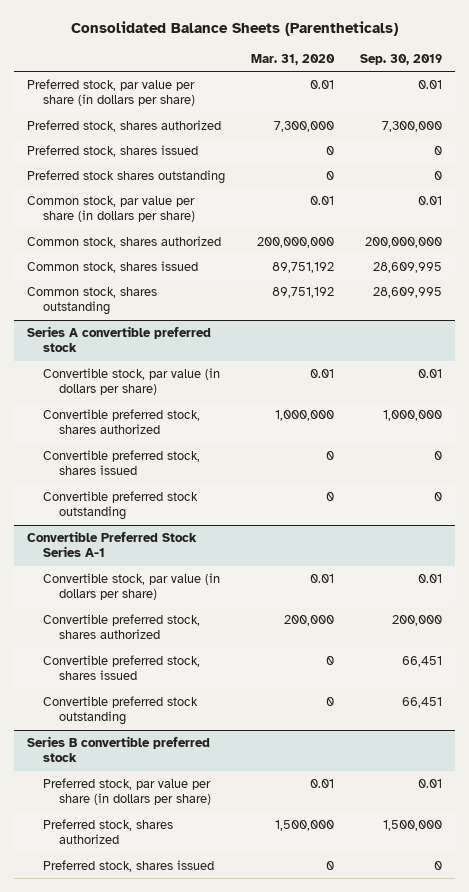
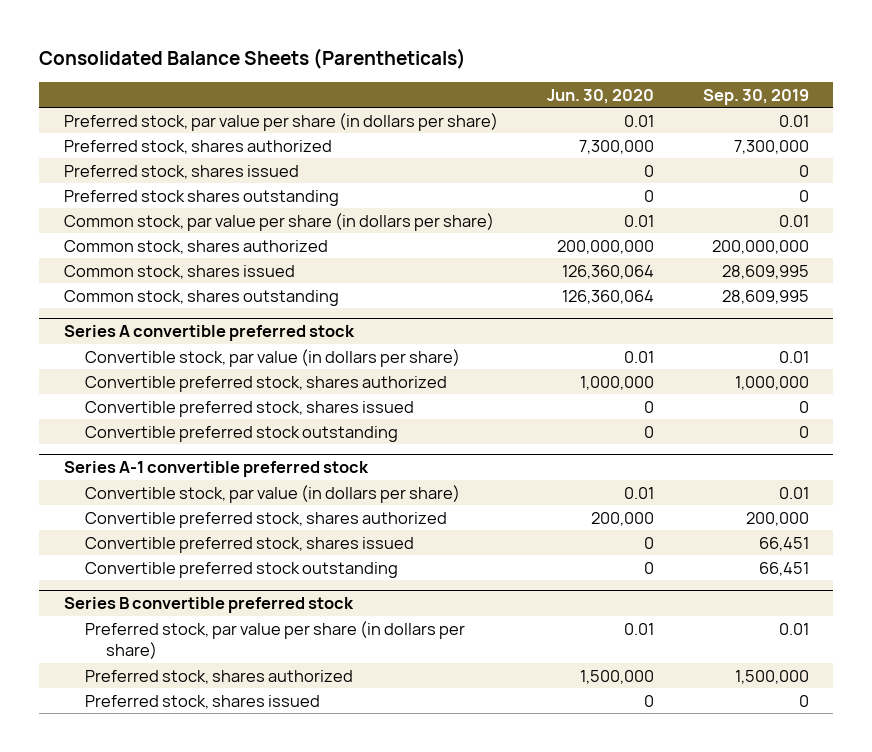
[251,53,336,65] Mar. 31, 2020 -> none
none -> [546,88,654,104] Jun. 30, 2020
[26,530,197,558] Convertible Preferred Stock Series A-1 -> [63,461,369,478] Series A-1 convertible preferred stock

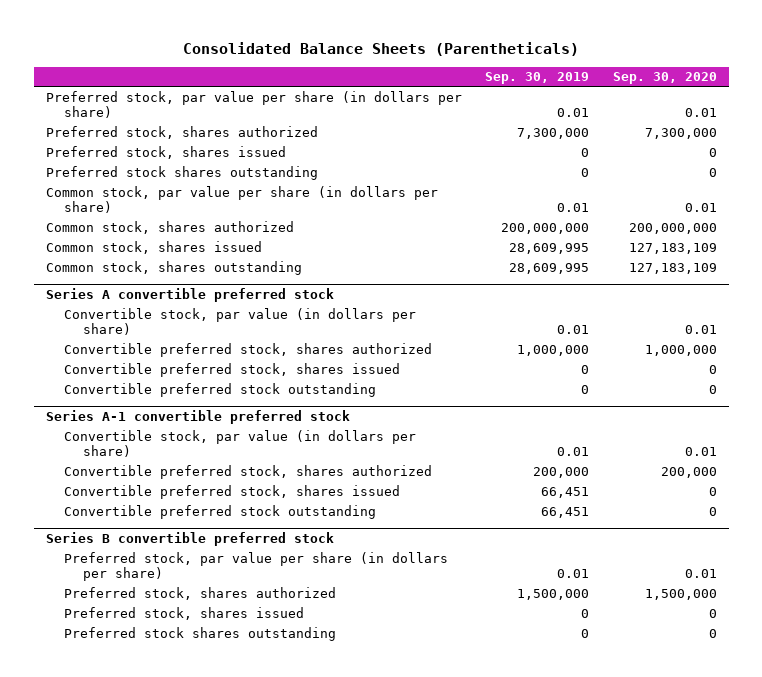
[546,88,654,104] Jun. 30, 2020 -> none
none -> [612,72,717,85] Sep. 30, 2020
none -> [64,626,337,641] Preferred stock shares outstanding

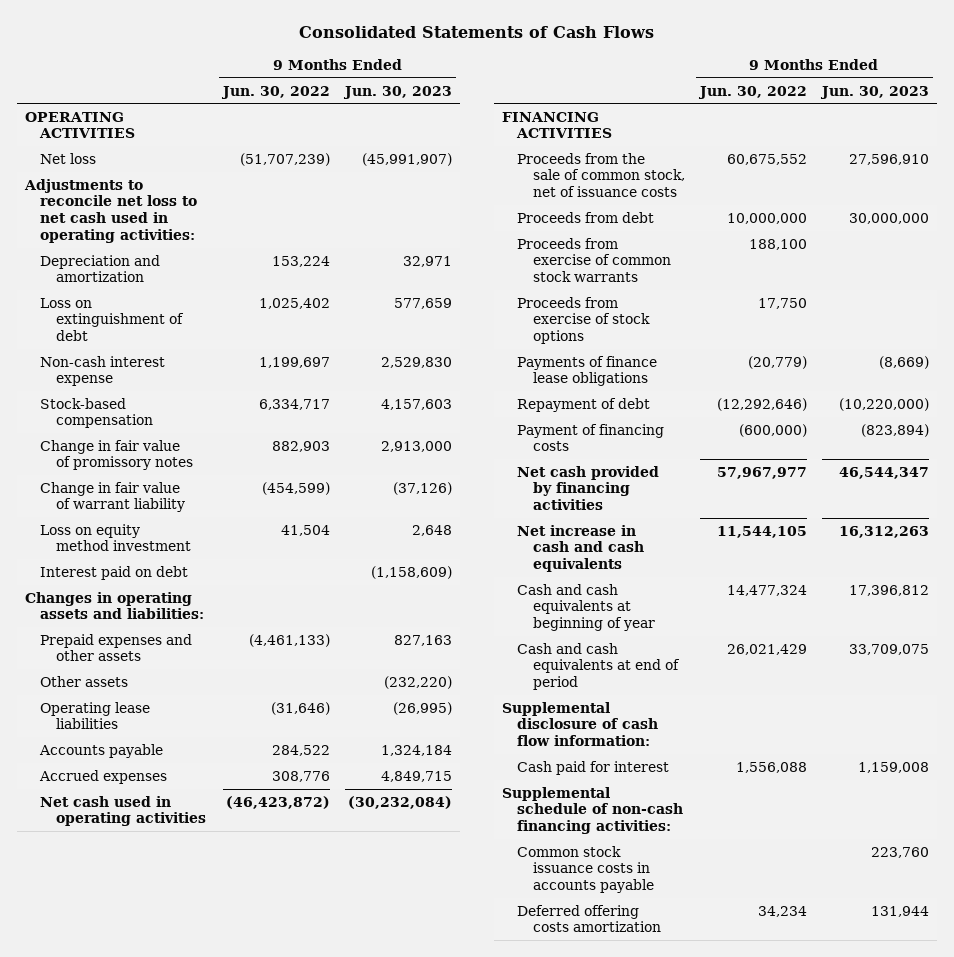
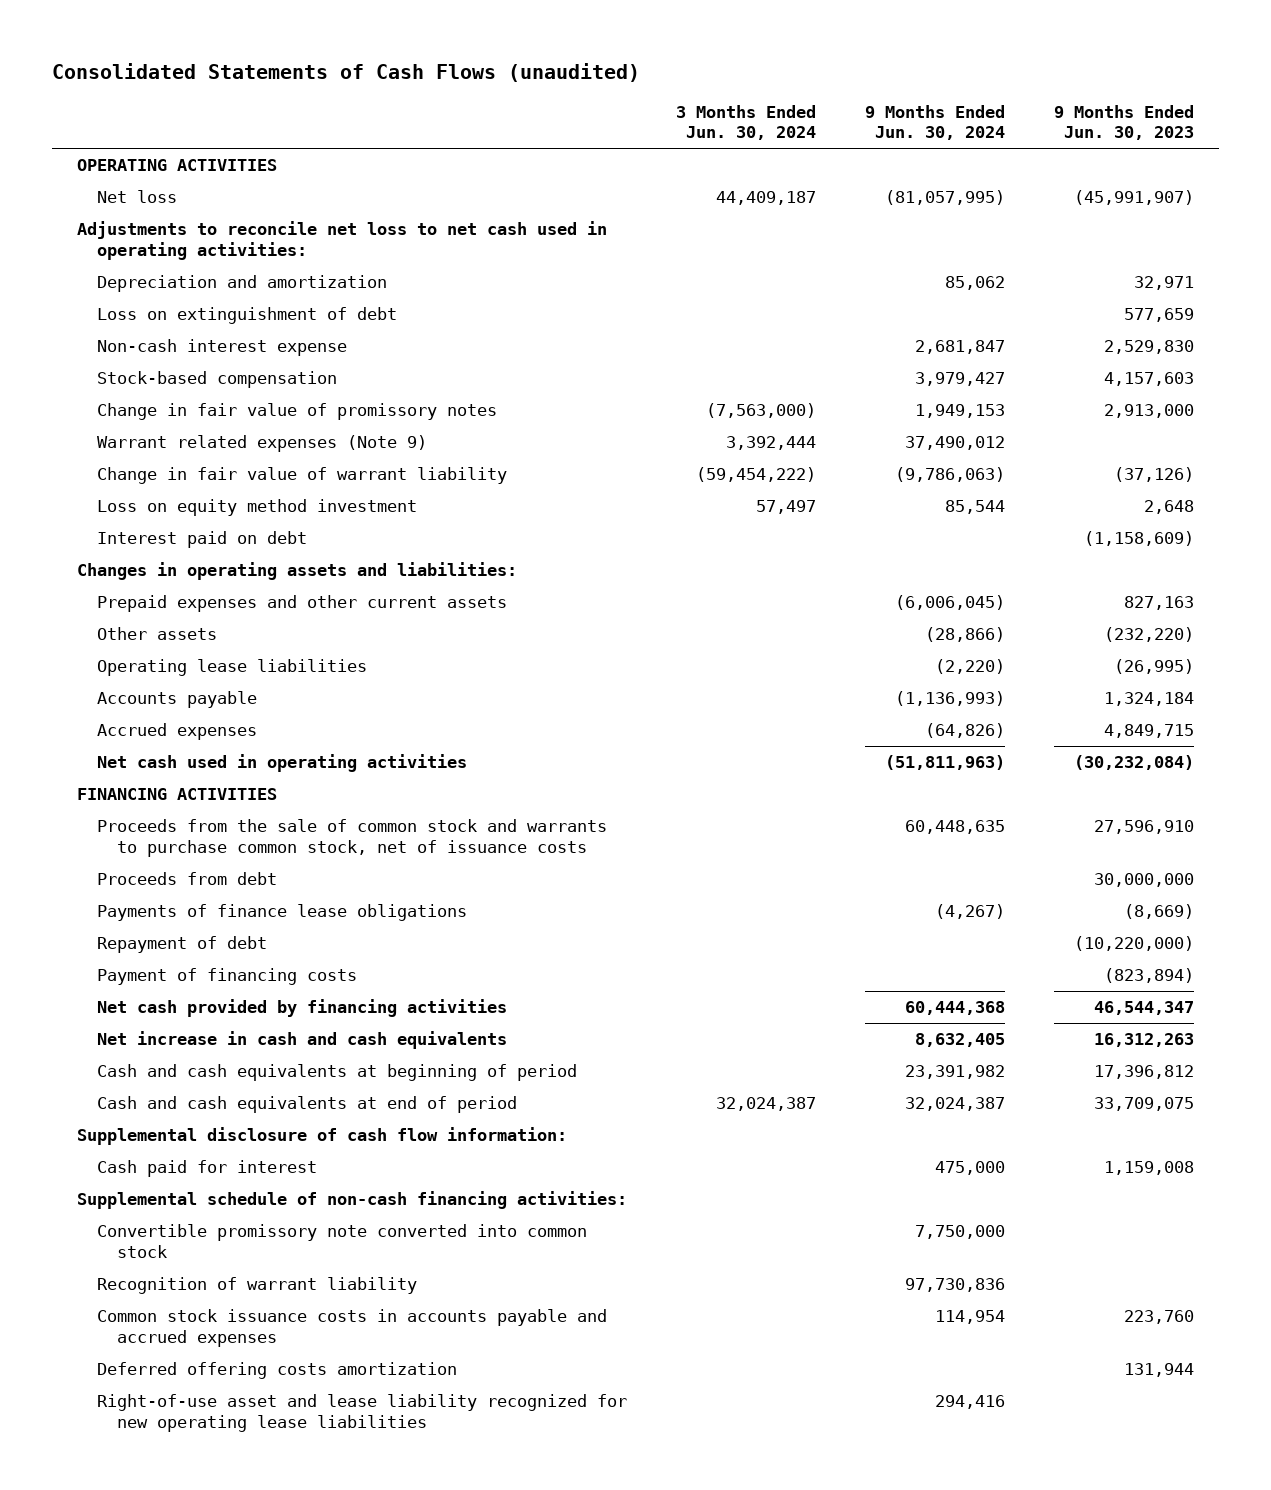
[298,26,654,39] Consolidated Statements of Cash Flows -> [52,62,641,82] Consolidated Statements of Cash Flows (unaudited)
[220,85,330,99] Jun. 30, 2022 -> none
none -> [676,104,817,141] 3 Months Ended Jun. 30, 2024
none -> [865,104,1006,141] 9 Months Ended Jun. 30, 2024
none -> [96,435,427,453] Warrant related expenses (Note 9)
[40,633,193,662] Prepaid expenses and other assets -> [96,595,507,613] Prepaid expenses and other current assets
[517,152,685,198] Proceeds from the sale of common stock, net of issuance costs -> [96,819,607,857] Proceeds from the sale of common stock and warrants to purchase common stock, net of issuance costs
[517,237,671,283] Proceeds from exercise of common stock warrants -> none
[517,296,650,345] Proceeds from exercise of stock options -> none
[517,583,655,632] Cash and cash equivalents at beginning of year -> [96,1064,577,1082] Cash and cash equivalents at beginning of period
none -> [96,1224,587,1258] Convertible promissory note converted into common stock
none -> [96,1277,417,1295] Recognition of warrant liability
[517,845,654,894] Common stock issuance costs in accounts payable -> [96,1309,607,1347] Common stock issuance costs in accounts payable and accrued expenses
none -> [96,1394,627,1432] Right-of-use asset and lease liability recognized for new operating lease liabilities

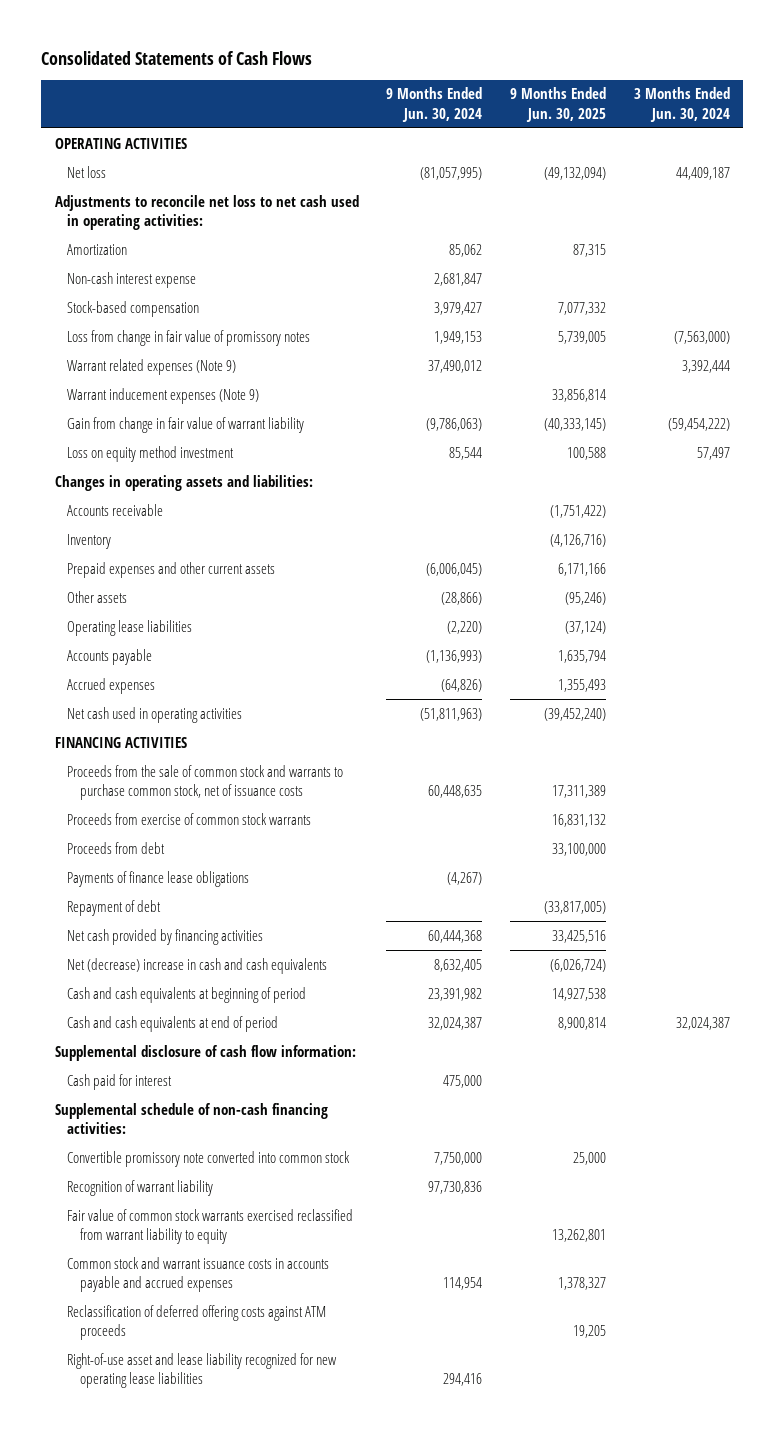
[52,62,641,82] Consolidated Statements of Cash Flows (unaudited) -> [41,50,313,65] Consolidated Statements of Cash Flows
[1054,104,1195,141] 9 Months Ended Jun. 30, 2023 -> none
none -> [509,87,606,122] 9 Months Ended Jun. 30, 2025
[96,307,397,325] Loss on extinguishment of debt -> none
[96,275,387,293] Depreciation and amortization -> [67,243,128,255] Amortization
[96,403,497,421] Change in fair value of promissory notes -> [67,329,311,346] Loss from change in fair value of promissory notes
none -> [67,387,260,404] Warrant inducement expenses (Note 9)
[96,467,507,485] Change in fair value of warrant liability -> [67,416,305,433] Gain from change in fair value of warrant liability
[96,531,307,549] Interest paid on debt -> none
none -> [67,503,164,516] Accounts receivable
none -> [67,533,112,549] Inventory
none -> [67,812,312,825] Proceeds from exercise of common stock warrants
[96,968,357,986] Payment of financing costs -> none
[96,1031,507,1050] Net increase in cash and cash equivalents -> [67,957,328,974] Net (decrease) increase in cash and cash equivalents
[96,1362,457,1380] Deferred offering costs amortization -> none
none -> [67,1208,354,1244] Fair value of common stock warrants exercised reclassified from warrant liability to equity
[96,1309,607,1347] Common stock issuance costs in accounts payable and accrued expenses -> [67,1256,330,1292] Common stock and warrant issuance costs in accounts payable and accrued expenses
none -> [67,1304,327,1340] Reclassification of deferred offering costs against ATM proceeds

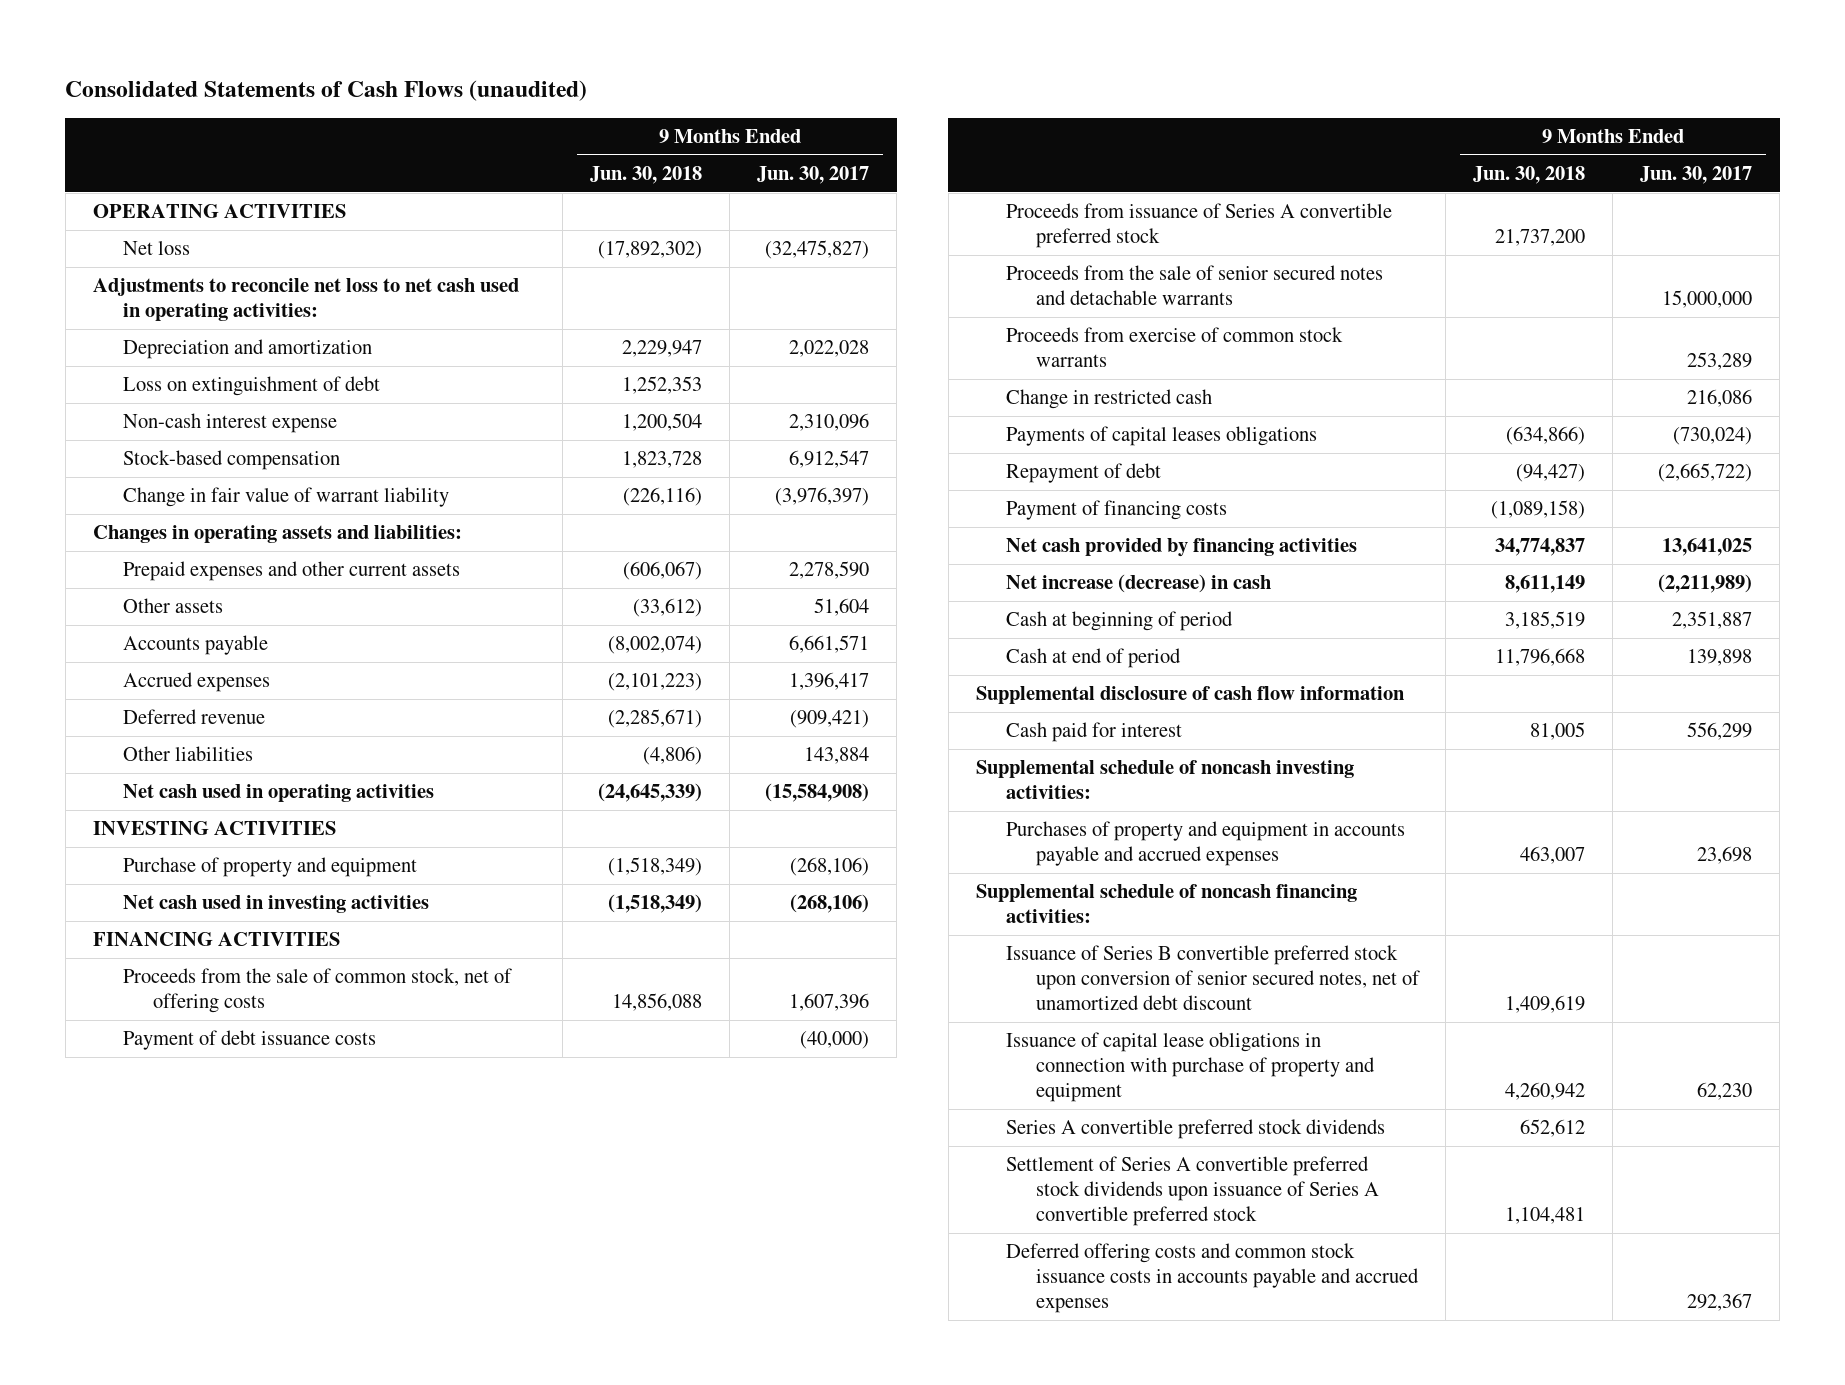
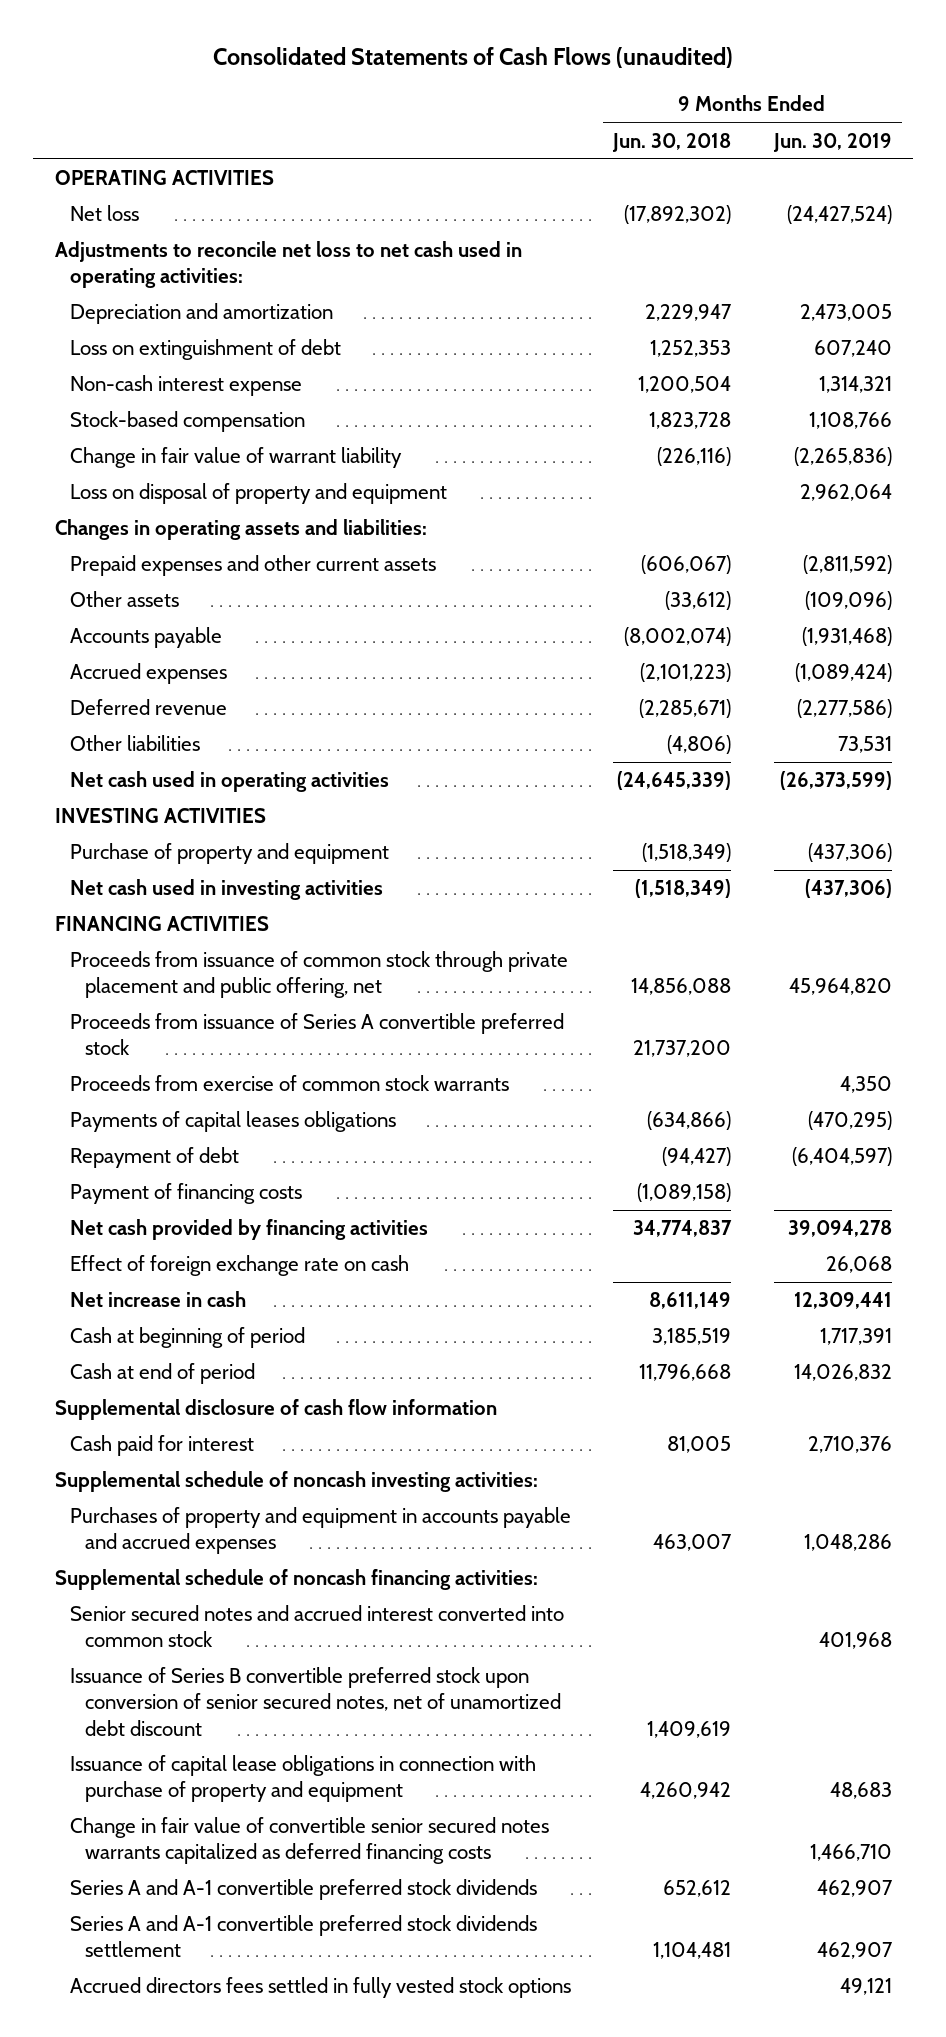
[757,166,870,185] Jun. 30, 2017 -> none
none -> [772,132,892,152] Jun. 30, 2019
none -> [69,483,447,505] Loss on disposal of property and equipment
[122,1030,376,1051] Payment of debt issuance costs -> none
[122,968,512,1014] Proceeds from the sale of common stock, net of offering costs -> [69,951,568,999] Proceeds from issuance of common stock through private placement and public offering, net
[1005,265,1383,306] Proceeds from the sale of senior secured notes and detachable warrants -> none
[1005,389,1212,410] Change in restricted cash -> none
none -> [69,1255,409,1277] Effect of foreign exchange rate on cash
[1005,574,1271,594] Net increase (decrease) in cash -> [69,1291,246,1308] Net increase in cash
none -> [69,1605,564,1648] Senior secured notes and accrued interest converted into common stock
[1005,1243,1419,1314] Deferred offering costs and common stock issuance costs in accounts payable and accrued expenses -> none
none -> [69,1817,549,1865] Change in fair value of convertible senior secured notes warrants capitalized as deferred financing costs
[1005,1119,1385,1140] Series A convertible preferred stock dividends -> [69,1879,537,1901] Series A and A-1 convertible preferred stock dividends
[1005,1156,1379,1227] Settlement of Series A convertible preferred stock dividends upon issuance of Series A convertible preferred stock -> [69,1915,537,1958] Series A and A-1 convertible preferred stock dividends settlement
none -> [69,1977,571,1999] Accrued directors fees settled in fully vested stock options

